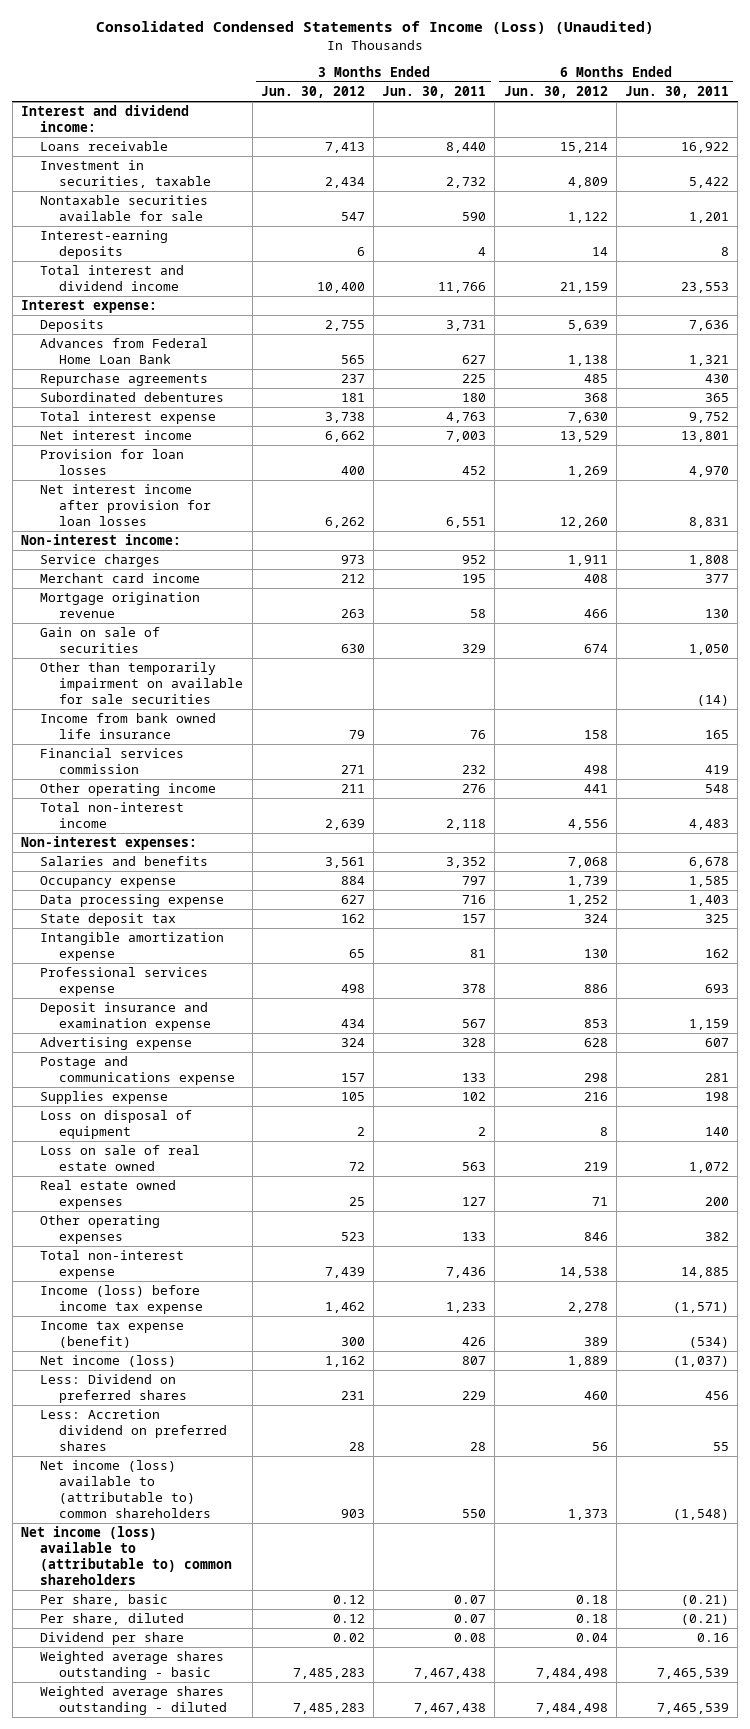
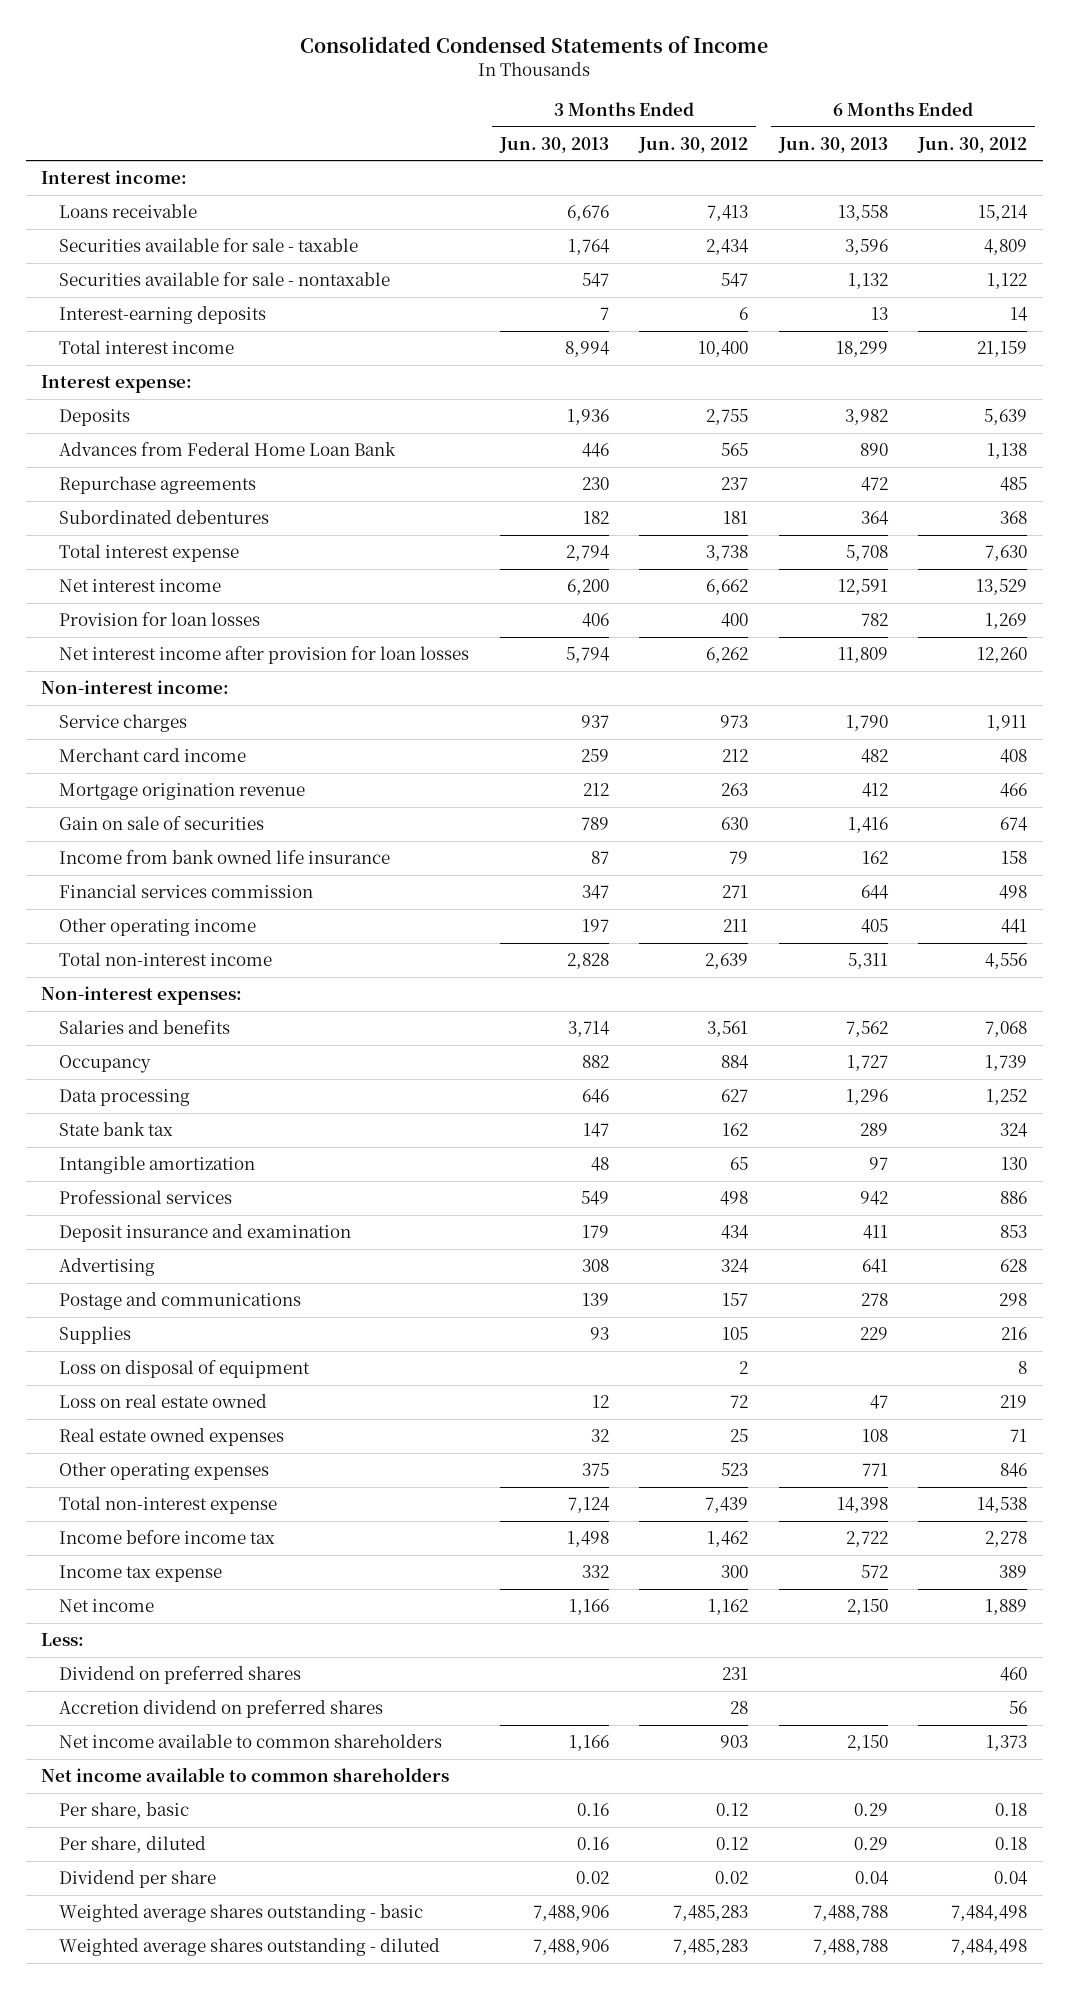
[96,21,655,35] Consolidated Condensed Statements of Income (Loss) (Unaudited) -> [300,35,769,53] Consolidated Condensed Statements of Income
[382,86,487,99] Jun. 30, 2011 -> none
[625,86,730,99] Jun. 30, 2011 -> none
none -> [498,136,609,153] Jun. 30, 2013
none -> [777,136,888,153] Jun. 30, 2013
[21,105,190,133] Interest and dividend income: -> [41,170,188,185] Interest income:
[40,160,212,189] Investment in securities, taxable -> [59,238,359,253] Securities available for sale - taxable
[40,195,209,222] Nontaxable securities available for sale -> [59,272,391,287] Securities available for sale - nontaxable
[40,265,185,292] Total interest and dividend income -> [59,340,235,355] Total interest income
[40,662,244,704] Other than temporarily impairment on available for sale securities -> none
[40,876,177,889] Occupancy expense -> [59,1055,152,1074] Occupancy
[40,894,225,908] Data processing expense -> [59,1089,191,1107] Data processing
[40,913,177,927] State deposit tax -> [59,1122,174,1137] State bank tax
[40,932,225,962] Intangible amortization expense -> [59,1156,256,1175] Intangible amortization
[40,967,209,997] Professional services expense -> [59,1190,233,1205] Professional services
[40,1002,212,1032] Deposit insurance and examination expense -> [59,1224,352,1243] Deposit insurance and examination
[40,1037,193,1051] Advertising expense -> [59,1258,156,1277] Advertising
[40,1056,236,1086] Postage and communications expense -> [59,1292,302,1311] Postage and communications
[40,1091,169,1105] Supplies expense -> [59,1326,132,1345] Supplies
[40,1145,201,1172] Loss on sale of real estate owned -> [59,1394,268,1409] Loss on real estate owned
[40,1285,204,1315] Income (loss) before income tax expense -> [59,1530,276,1545] Income before income tax
[40,1321,185,1349] Income tax expense (benefit) -> [59,1565,223,1583] Income tax expense
[40,1355,177,1368] Net income (loss) -> [59,1599,155,1613] Net income
none -> [41,1633,85,1647] Less:
[40,1374,188,1404] Less: Dividend on preferred shares -> [59,1666,302,1685] Dividend on preferred shares
[40,1409,228,1451] Less: Accretion dividend on preferred shares -> [59,1700,384,1719] Accretion dividend on preferred shares
[40,1460,212,1518] Net income (loss) available to (attributable to) common shareholders -> [59,1734,443,1749] Net income available to common shareholders
[21,1526,233,1585] Net income (loss) available to (attributable to) common shareholders -> [41,1767,450,1783] Net income available to common shareholders

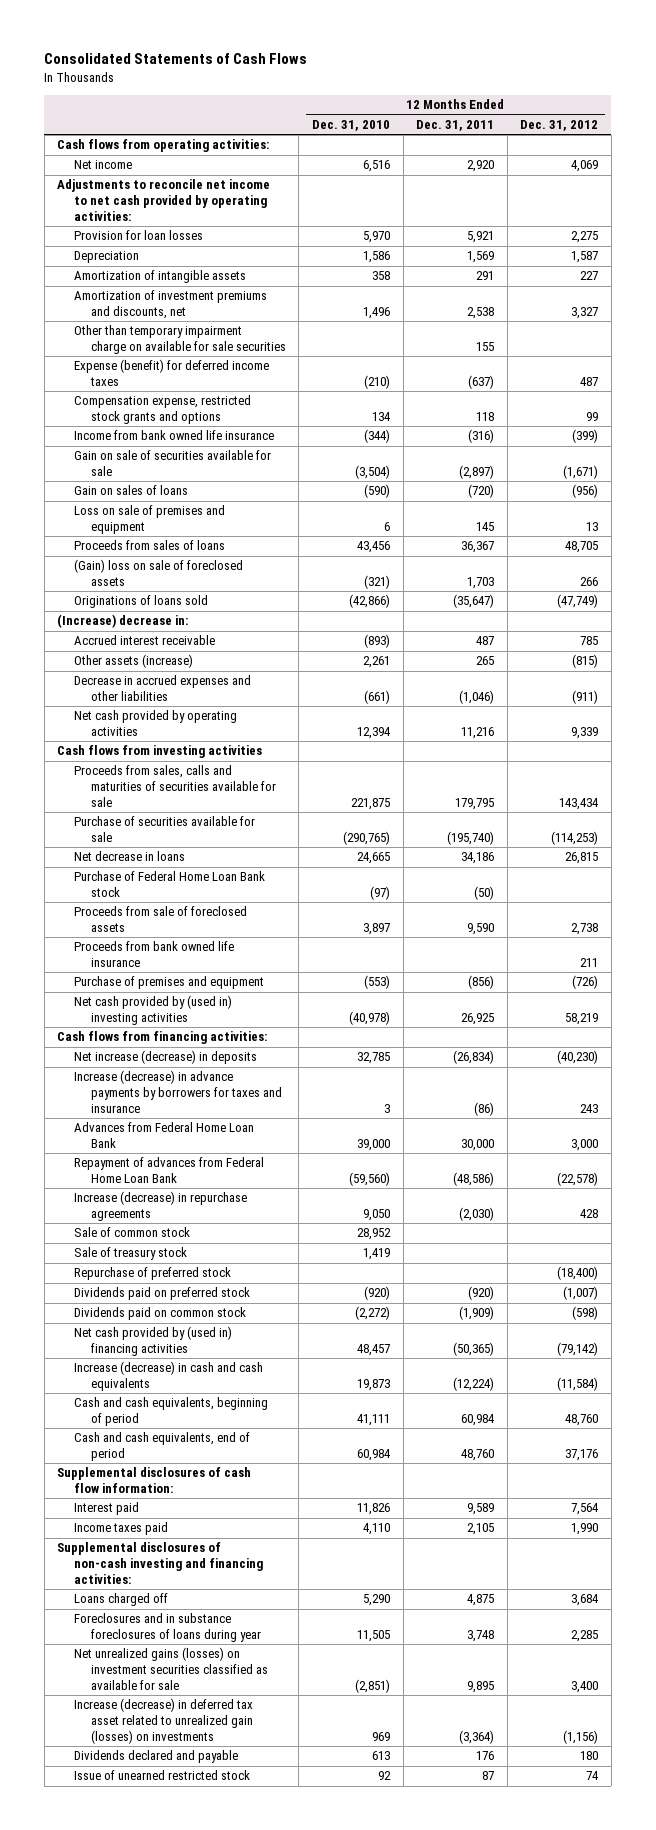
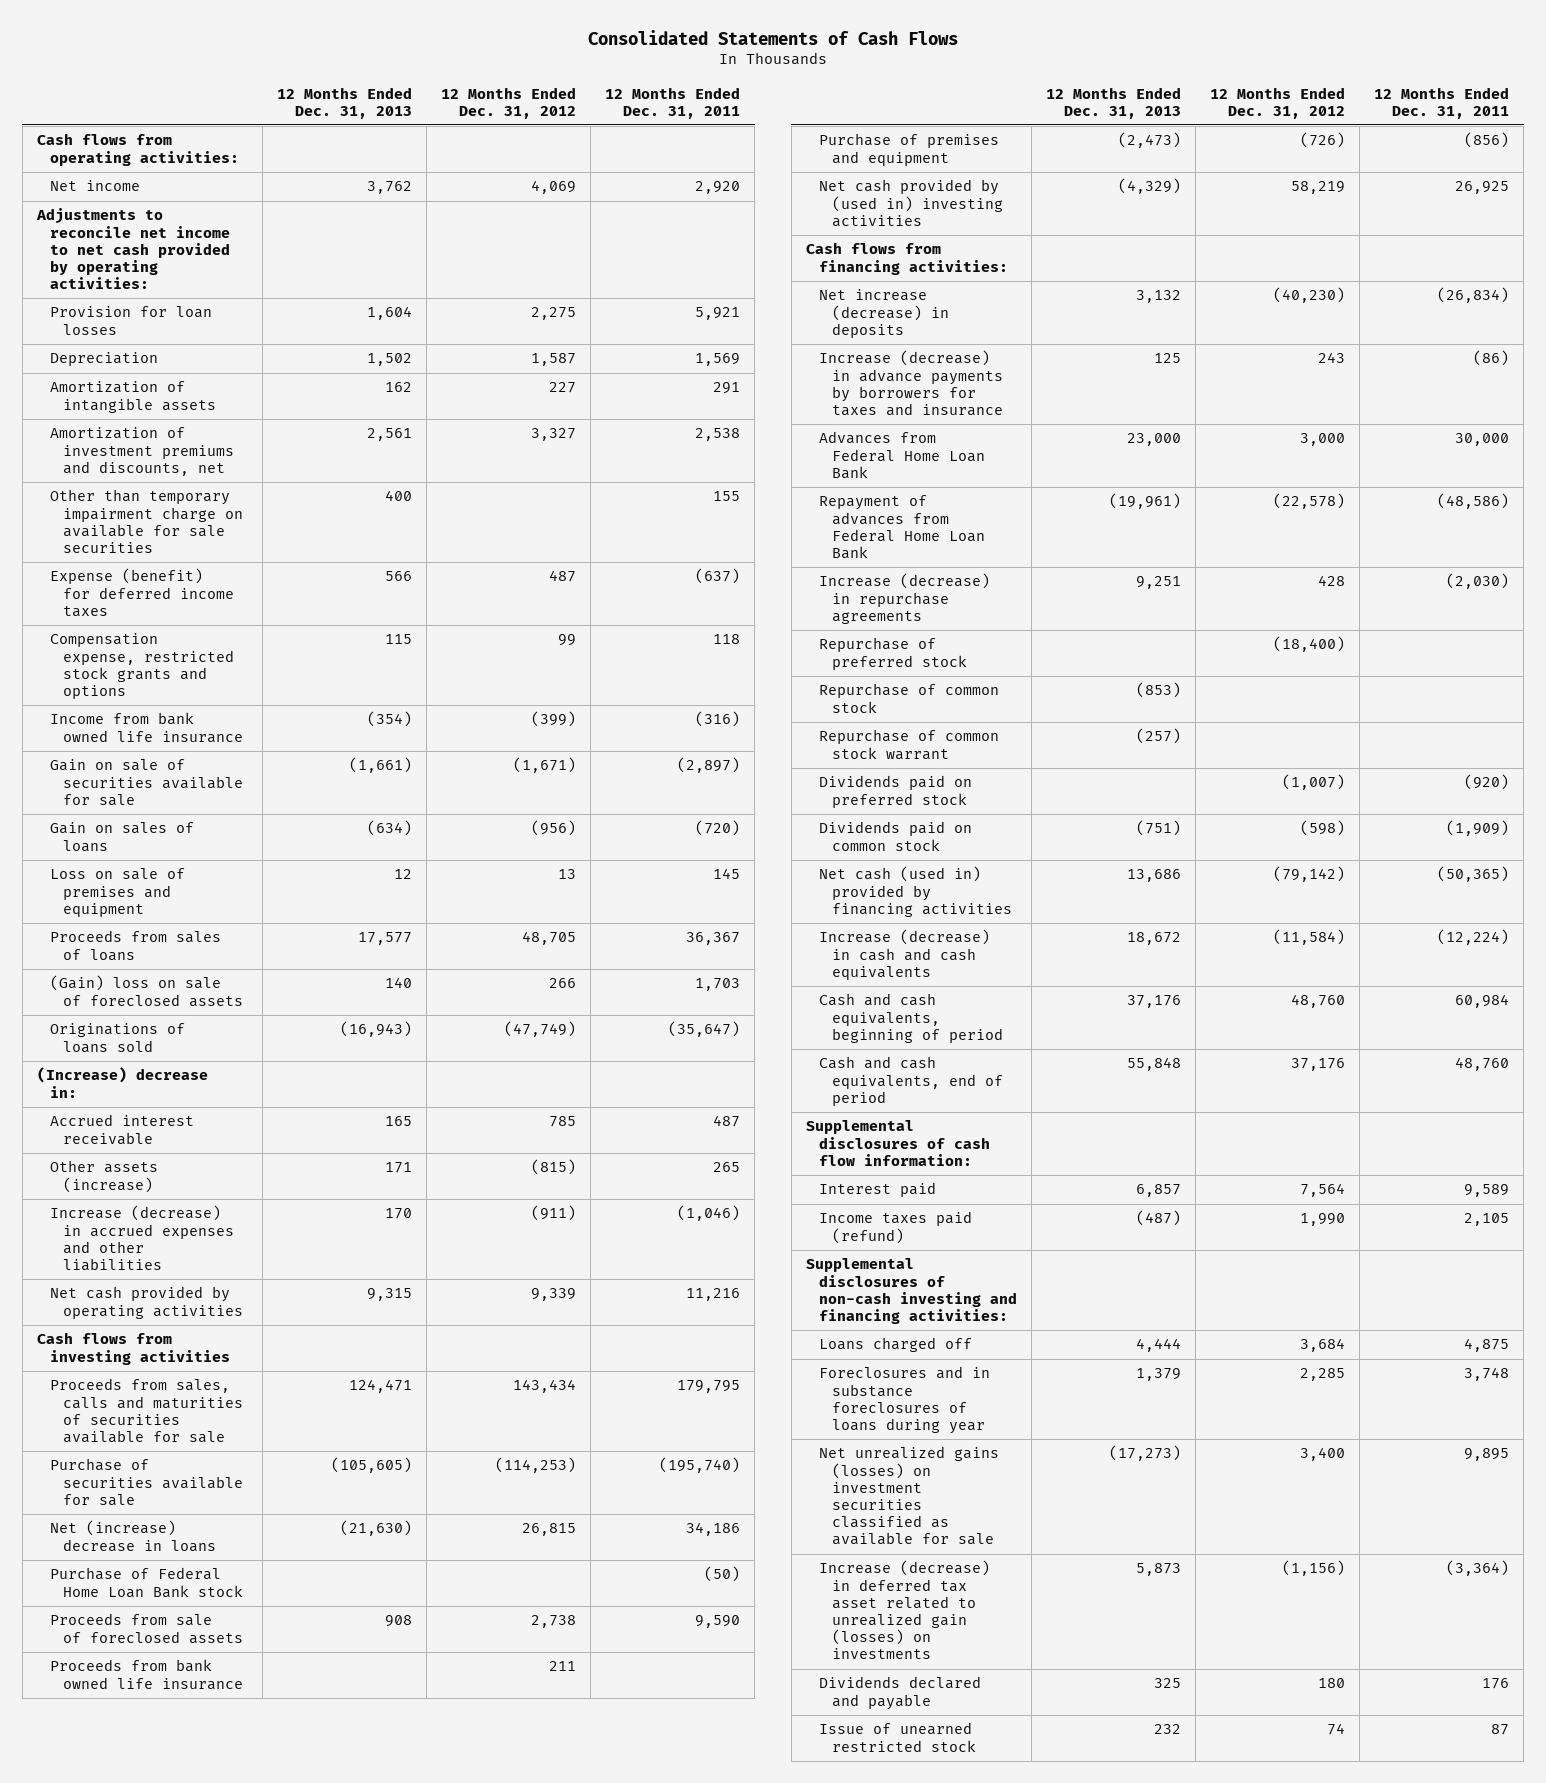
[312,119,391,131] Dec. 31, 2010 -> none
none -> [276,86,412,119] 12 Months Ended Dec. 31, 2013
[74,675,252,702] Decrease in accrued expenses and other liabilities -> [49,1205,234,1272] Increase (decrease) in accrued expenses and other liabilities
[74,851,186,862] Net decrease in loans -> [49,1520,216,1552] Net (increase) decrease in loans
[74,1227,191,1238] Sale of common stock -> none
[74,1247,188,1261] Sale of treasury stock -> none
none -> [818,683,999,713] Repurchase of common stock
none -> [818,729,999,760] Repurchase of common stock warrant
[74,1326,233,1357] Net cash provided by (used in) financing activities -> [818,866,1013,917] Net cash (used in) provided by financing activities
[74,1522,169,1536] Income taxes paid -> [818,1211,972,1244] Income taxes paid (refund)

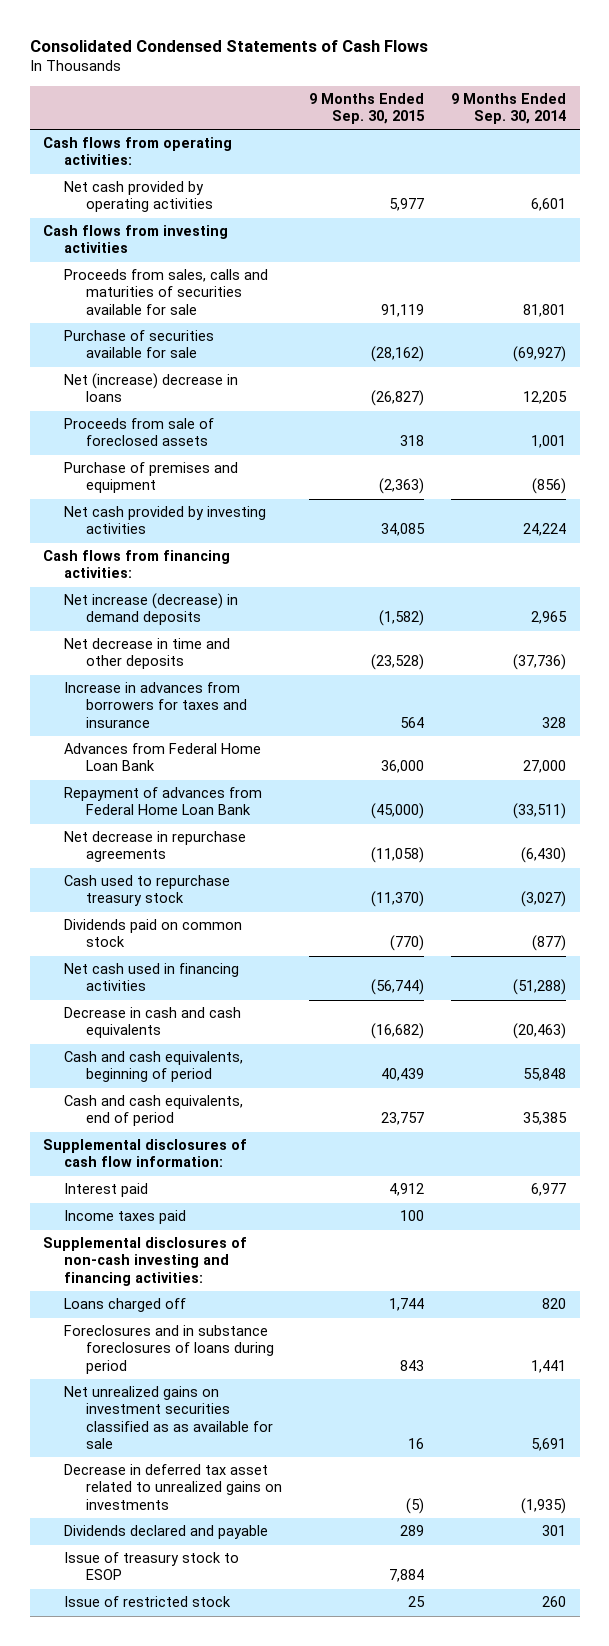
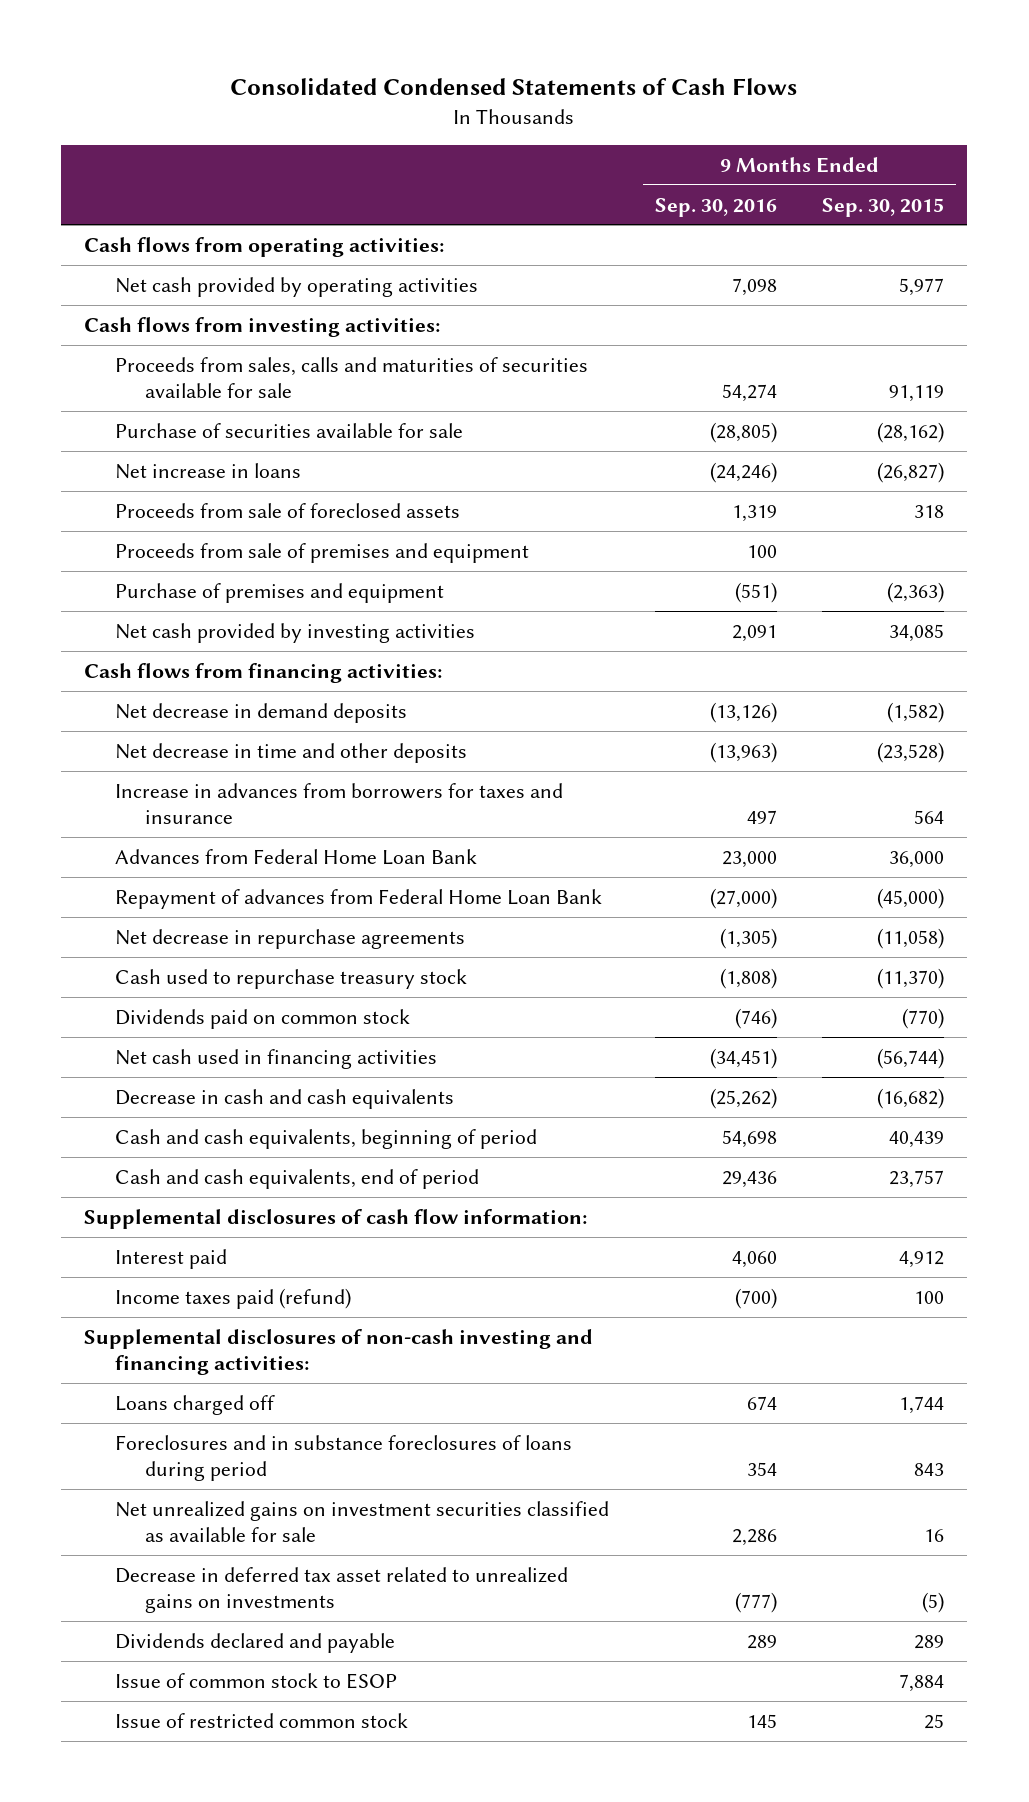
[450,93,566,125] 9 Months Ended Sep. 30, 2014 -> none
none -> [654,197,777,217] Sep. 30, 2016
[43,225,229,254] Cash flows from investing activities -> [84,316,441,337] Cash flows from investing activities:
[64,373,239,403] Net (increase) decrease in loans -> [114,462,301,479] Net increase in loans
none -> [114,542,529,563] Proceeds from sale of premises and equipment
[64,593,239,626] Net increase (decrease) in demand deposits -> [114,702,407,723] Net decrease in demand deposits
[64,1210,187,1225] Income taxes paid -> [114,1287,351,1309] Income taxes paid (refund)
[64,1386,273,1449] Net unrealized gains on investment securities classified as as available for sale -> [114,1500,609,1543] Net unrealized gains on investment securities classified as available for sale
[64,1552,240,1581] Issue of treasury stock to ESOP -> [114,1672,397,1689] Issue of common stock to ESOP
[64,1596,232,1608] Issue of restricted stock -> [114,1712,408,1728] Issue of restricted common stock

